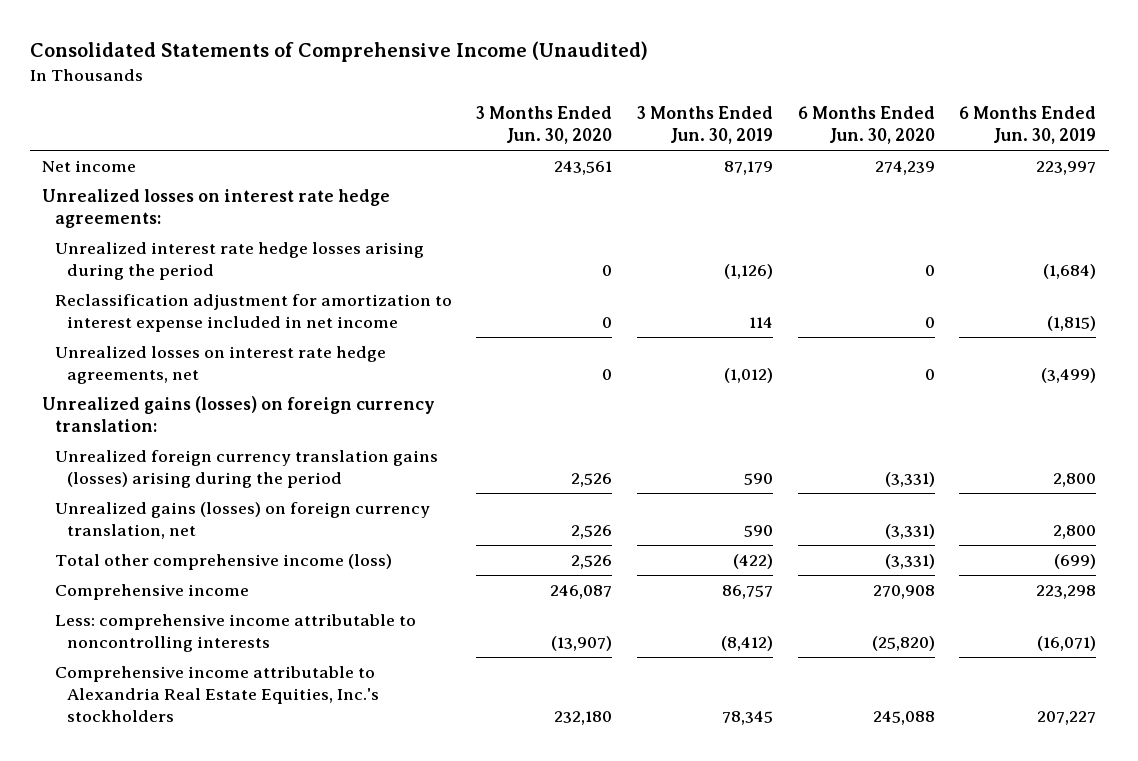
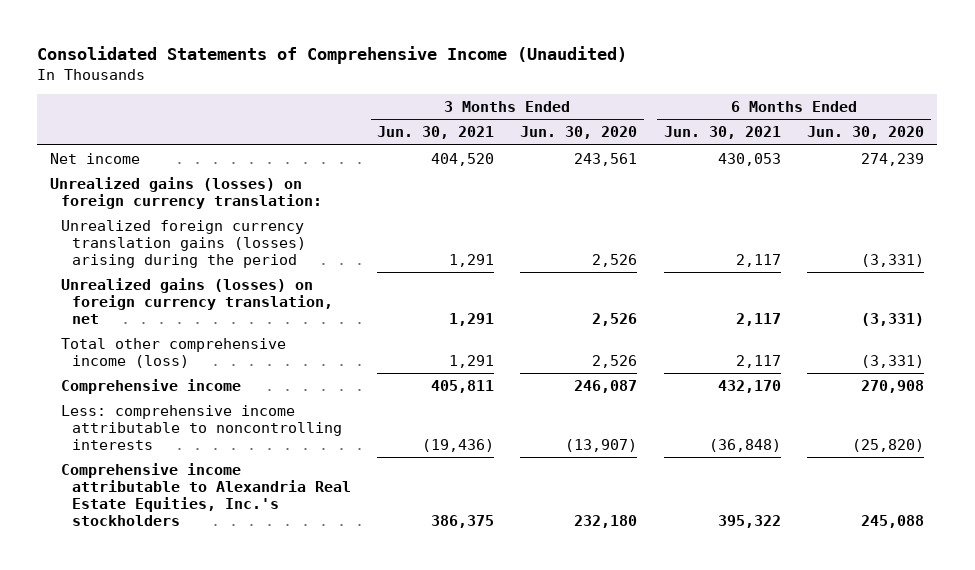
[636,106,773,145] 3 Months Ended Jun. 30, 2019 -> none
[959,106,1097,145] 6 Months Ended Jun. 30, 2019 -> none
none -> [377,126,495,140] Jun. 30, 2021
none -> [663,126,781,140] Jun. 30, 2021
[41,188,390,229] Unrealized losses on interest rate hedge agreements: -> none
[54,241,424,281] Unrealized interest rate hedge losses arising during the period -> none
[54,293,452,333] Reclassification adjustment for amortization to interest expense included in net income -> none
[54,345,386,385] Unrealized losses on interest rate hedge agreements, net -> none

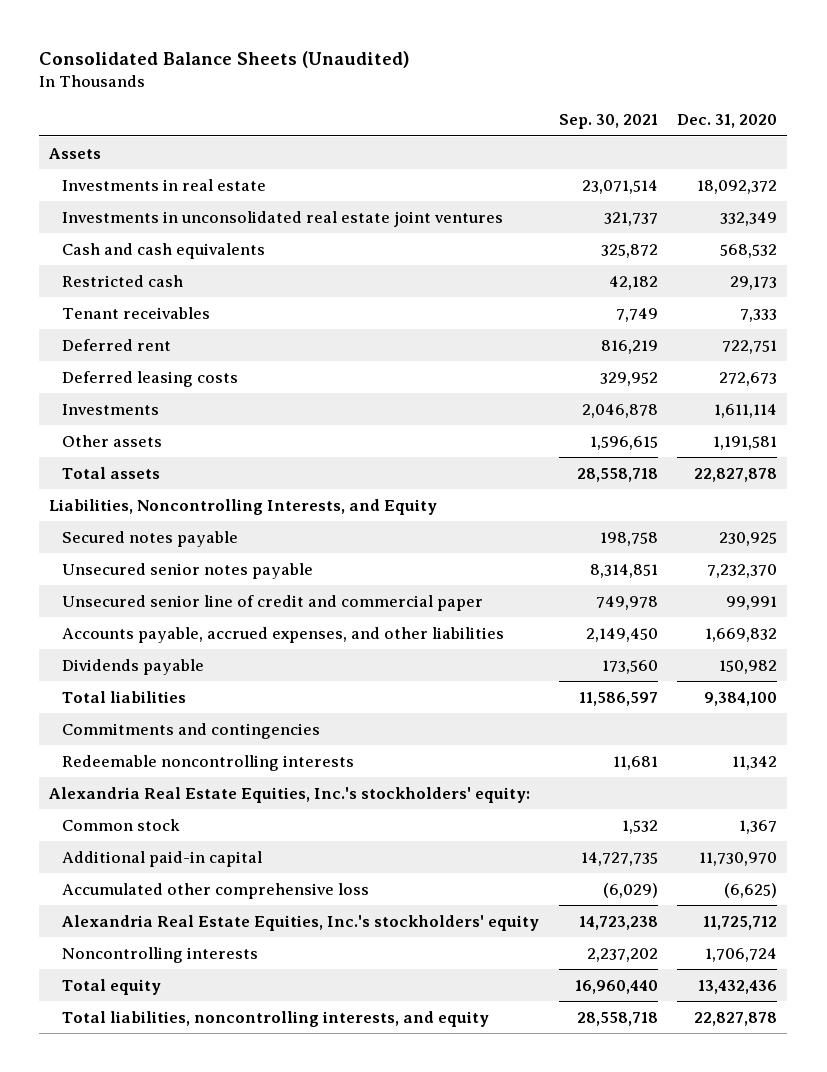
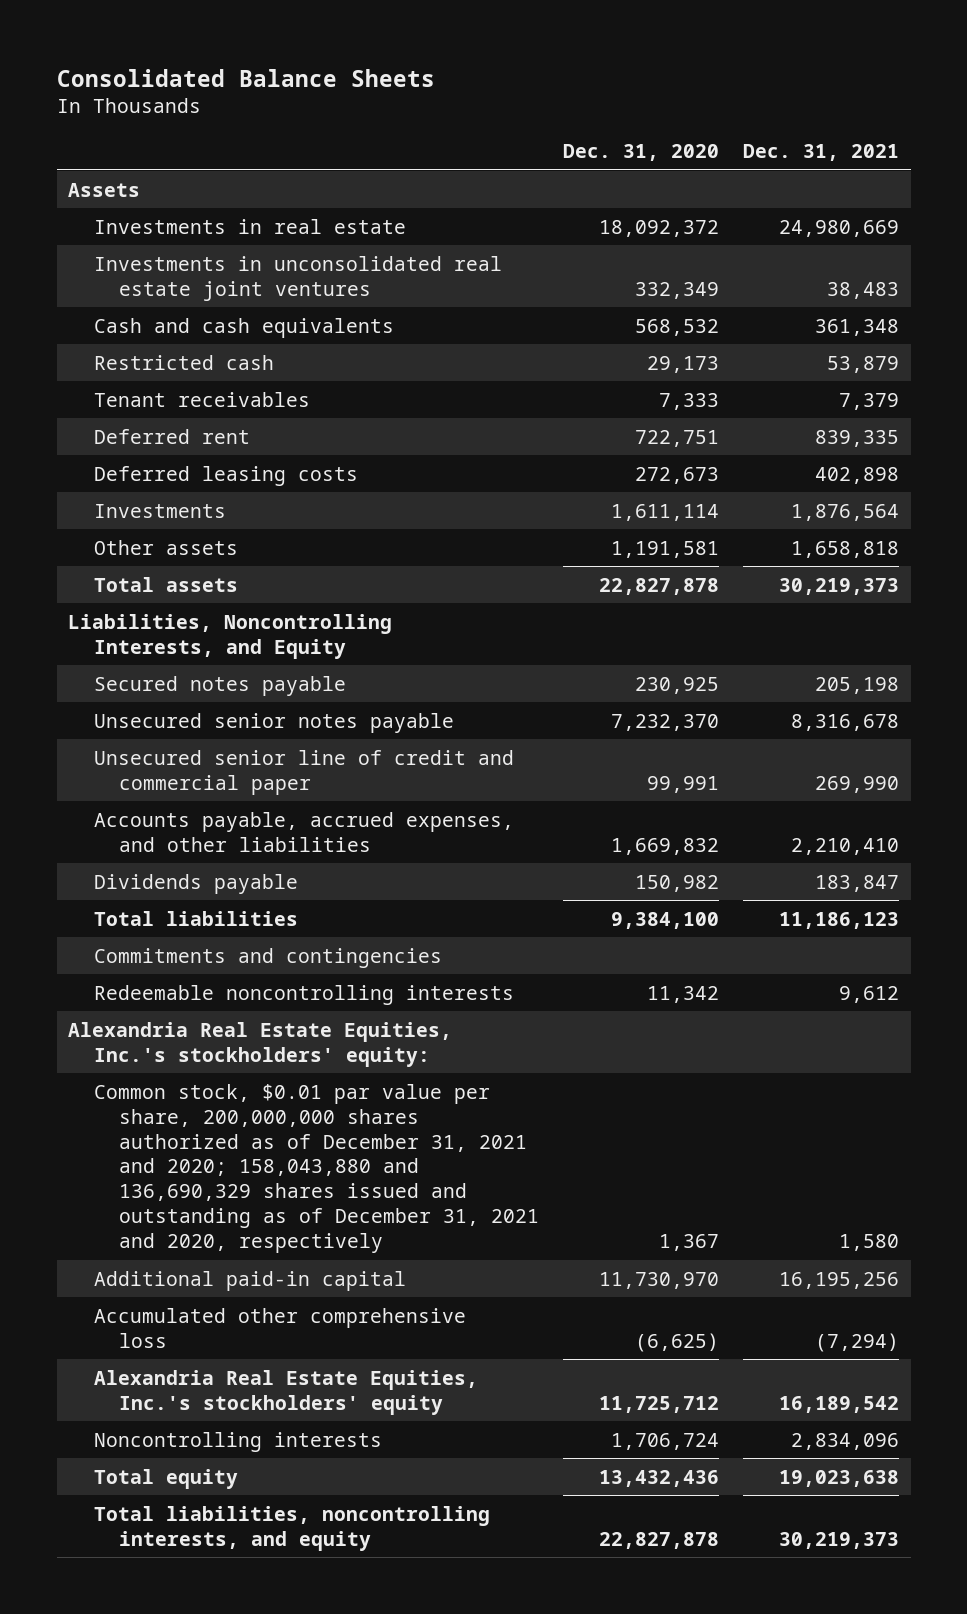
[39,50,411,68] Consolidated Balance Sheets (Unaudited) -> [56,68,435,87] Consolidated Balance Sheets
[558,113,658,129] Sep. 30, 2021 -> none
none -> [742,144,899,162] Dec. 31, 2021
[61,818,180,831] Common stock -> [93,1083,540,1254] Common stock, $0.01 par value per share, 200,000,000 shares authorized as of December 31, 2021 and 2020; 158,043,880 and 136,690,329 shares issued and outstanding as of December 31, 2021 and 2020, respectively

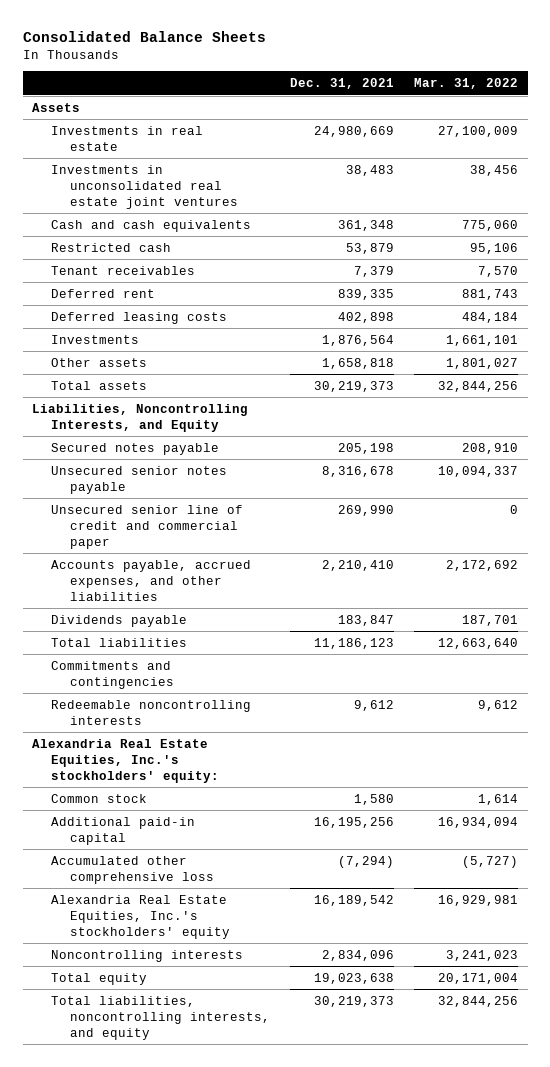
[563,144,720,162] Dec. 31, 2020 -> none
none -> [413,77,518,89] Mar. 31, 2022
[93,1083,540,1254] Common stock, $0.01 par value per share, 200,000,000 shares authorized as of December 31, 2021 and 2020; 158,043,880 and 136,690,329 shares issued and outstanding as of December 31, 2021 and 2020, respectively -> [51,793,148,803] Common stock

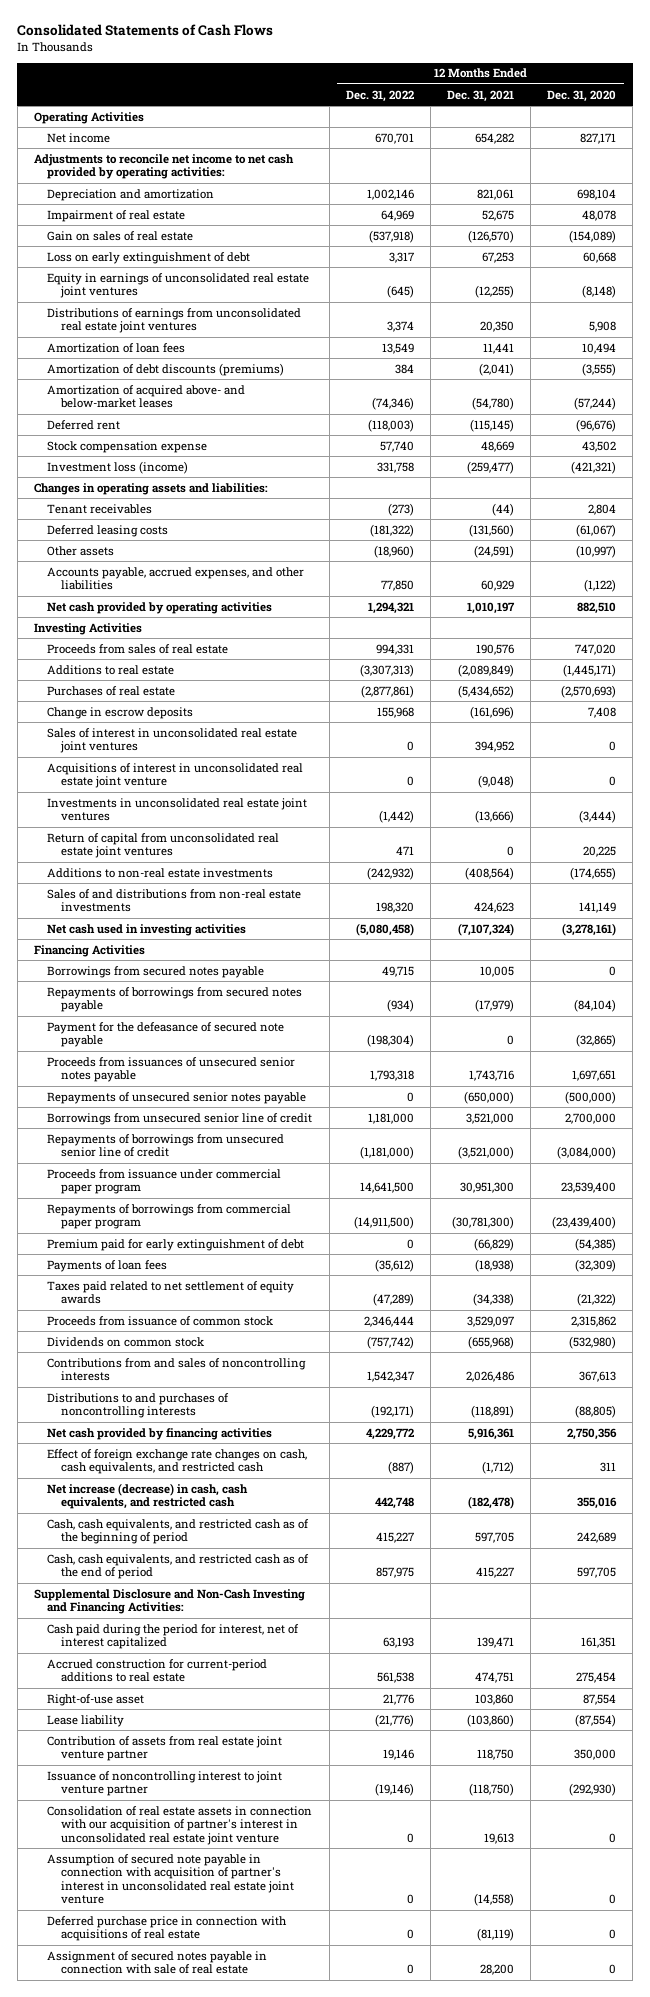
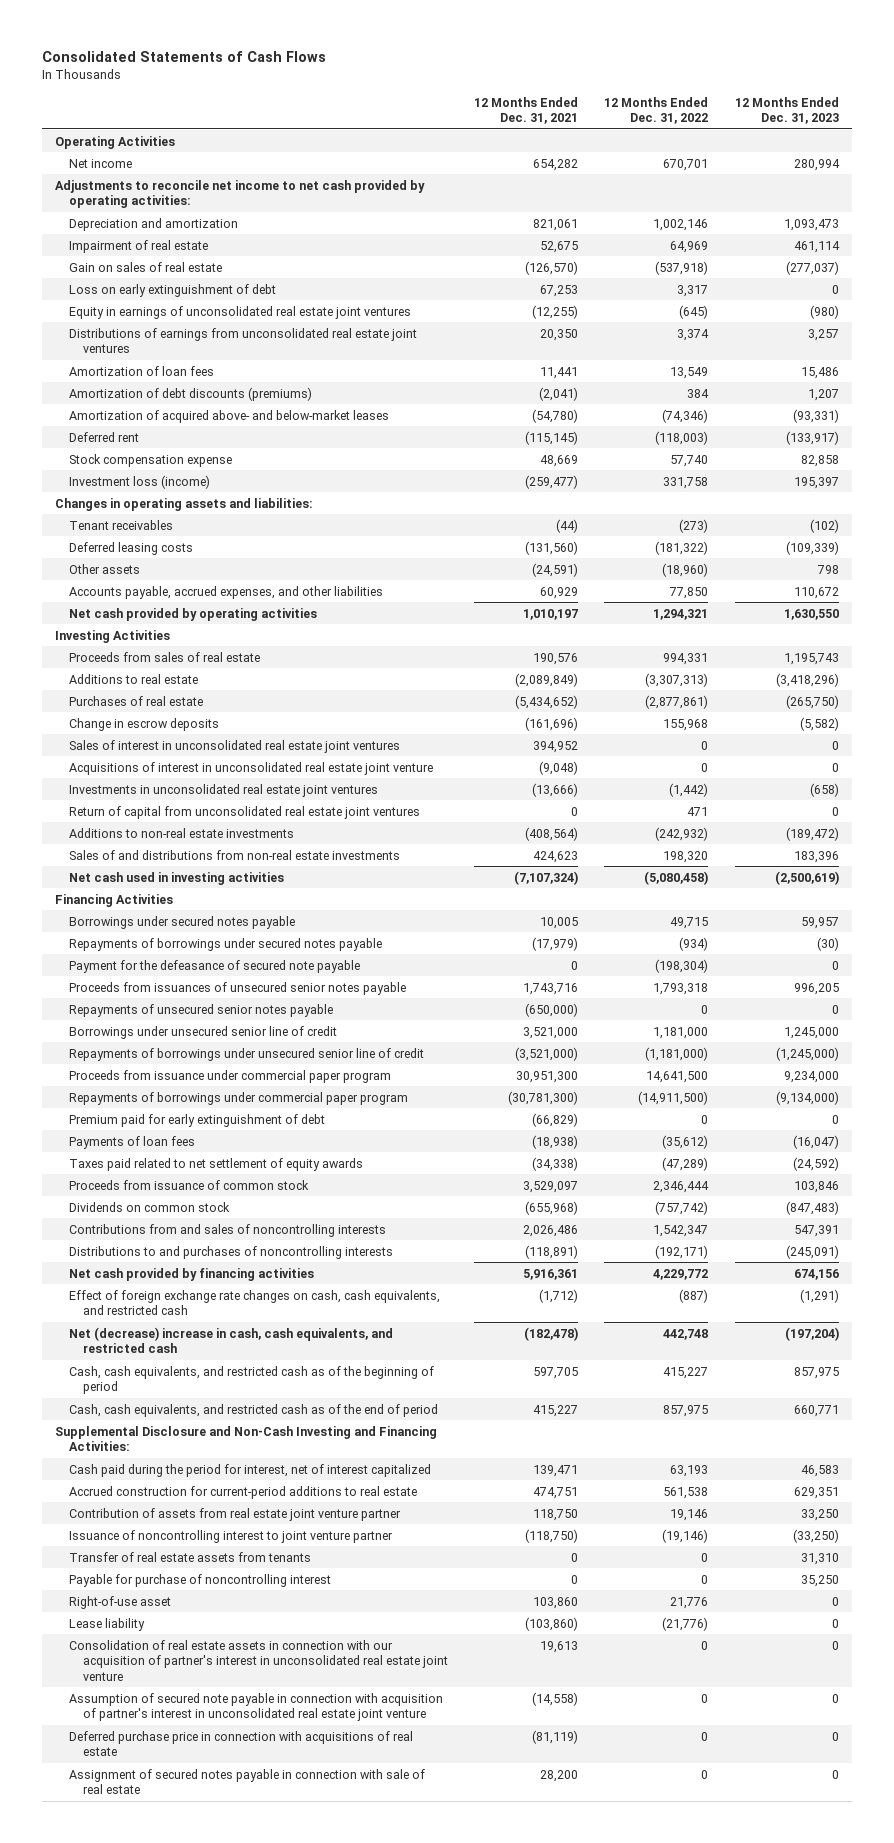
[547,89,617,102] Dec. 31, 2020 -> none
none -> [734,96,839,125] 12 Months Ended Dec. 31, 2023
[47,965,265,978] Borrowings from secured notes payable -> [68,915,295,929] Borrowings under secured notes payable
[47,986,303,1013] Repayments of borrowings from secured notes payable -> [68,937,382,951] Repayments of borrowings under secured notes payable
[47,1112,313,1125] Borrowings from unsecured senior line of credit -> [68,1025,337,1039] Borrowings under unsecured senior line of credit
[47,1133,285,1158] Repayments of borrowings from unsecured senior line of credit -> [68,1047,424,1061] Repayments of borrowings under unsecured senior line of credit
[47,1203,292,1230] Repayments of borrowings from commercial paper program -> [68,1091,408,1105] Repayments of borrowings under commercial paper program
[47,1482,249,1510] Net increase (decrease) in cash, cash equivalents, and restricted cash -> [68,1326,393,1354] Net (decrease) increase in cash, cash equivalents, and restricted cash
none -> [68,1551,311,1562] Transfer of real estate assets from tenants
none -> [68,1573,331,1587] Payable for purchase of noncontrolling interest
[47,1693,145,1706] Right-of-use asset -> [68,1595,171,1609] Right-of-use asset
[47,1714,125,1727] Lease liability -> [68,1617,145,1631] Lease liability

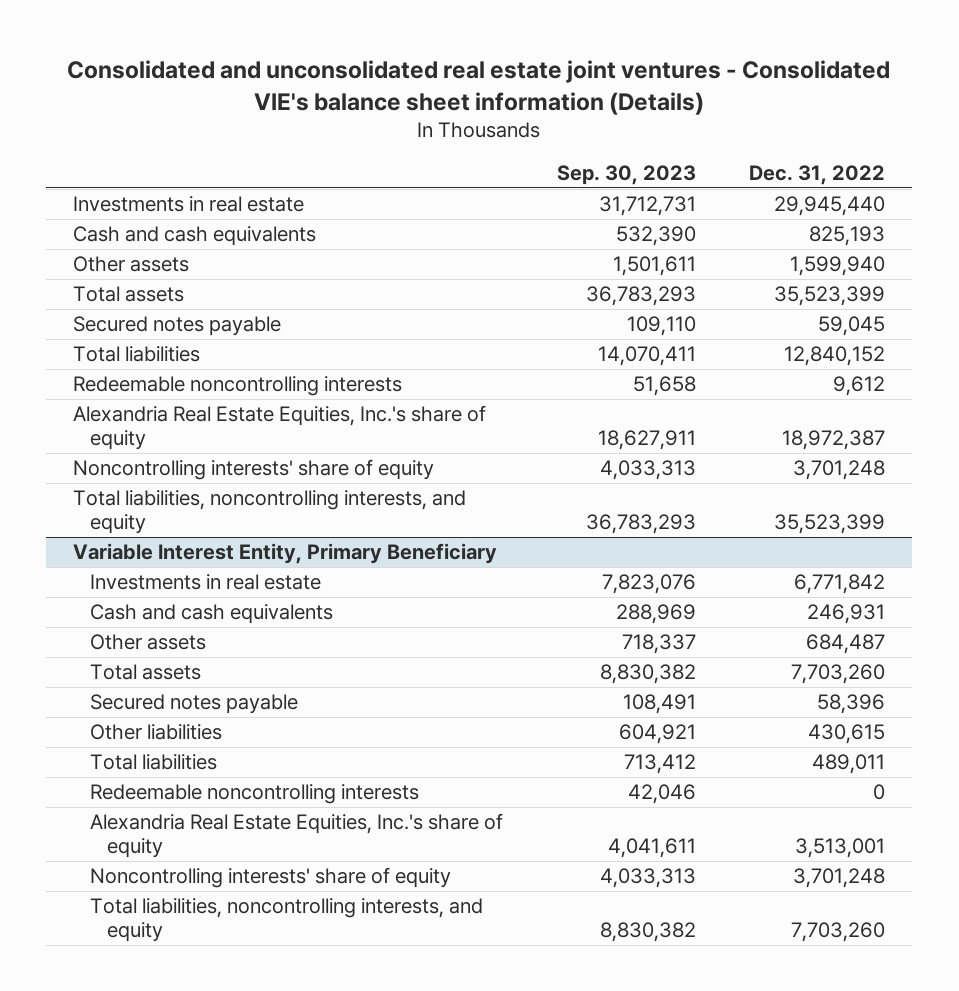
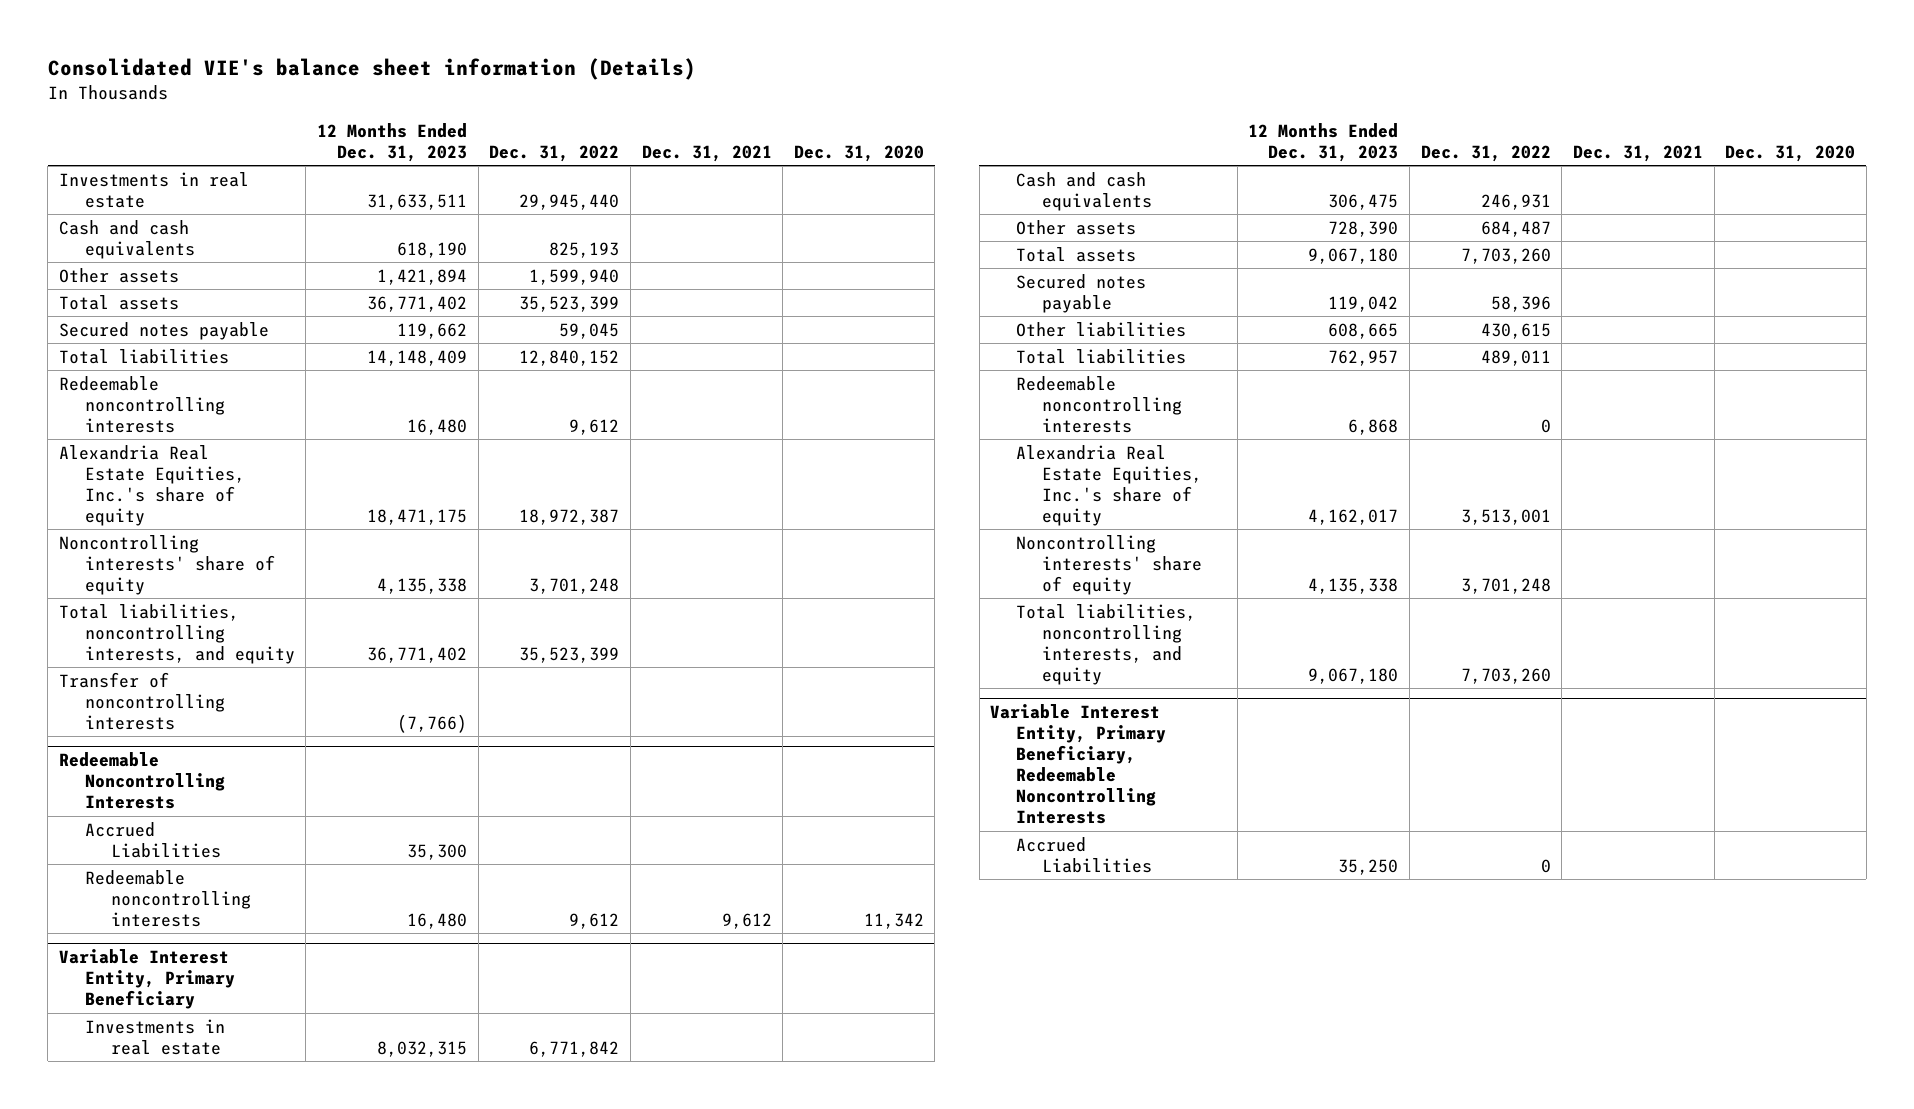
[67,60,891,115] Consolidated and unconsolidated real estate joint ventures - Consolidated VIE's balance sheet information (Details) -> [47,58,696,81] Consolidated VIE's balance sheet information (Details)
[556,164,696,185] Sep. 30, 2023 -> none
none -> [317,122,468,162] 12 Months Ended Dec. 31, 2023
none -> [641,144,772,162] Dec. 31, 2021
none -> [793,144,924,162] Dec. 31, 2020
none -> [59,671,225,730] Transfer of noncontrolling interests
none -> [59,752,225,810] Redeemable Noncontrolling Interests
none -> [84,821,221,858] Accrued Liabilities
none -> [84,869,251,927] Redeemable noncontrolling interests
none -> [990,704,1167,825] Variable Interest Entity, Primary Beneficiary, Redeemable Noncontrolling Interests
none -> [1016,836,1153,873] Accrued Liabilities

